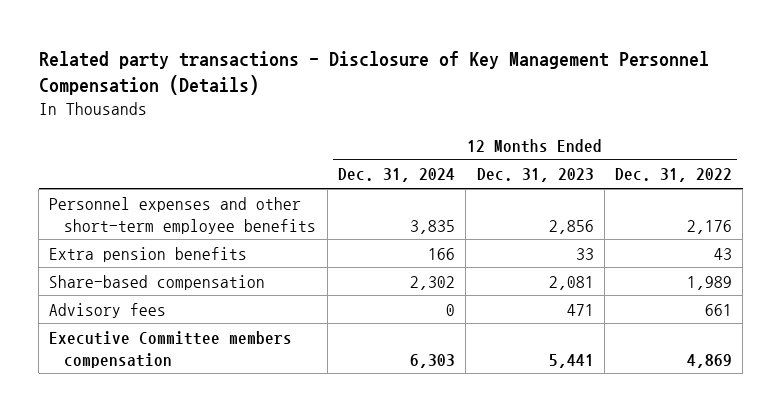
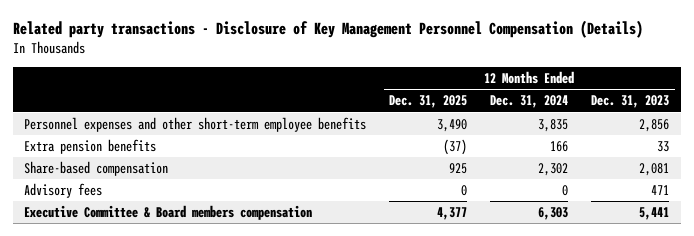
[615,168,733,183] Dec. 31, 2022 -> none
none -> [389,95,468,109] Dec. 31, 2025
[49,330,293,368] Executive Committee members compensation -> [24,204,313,220] Executive Committee & Board members compensation

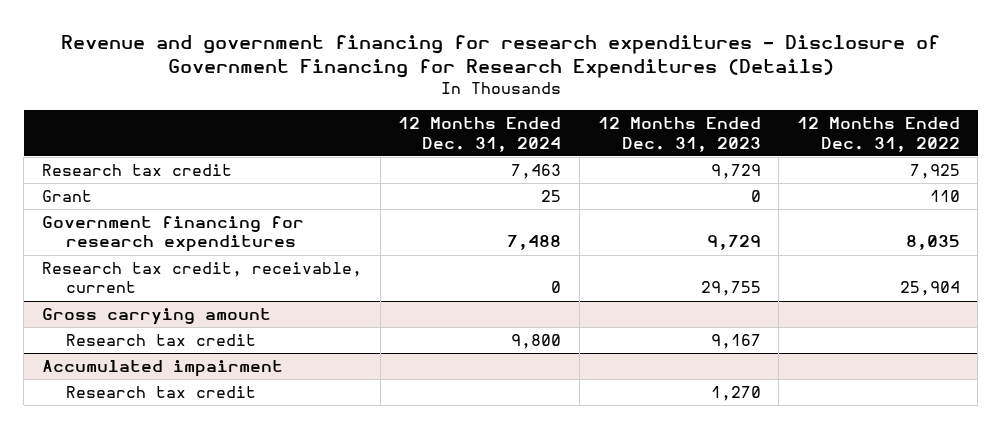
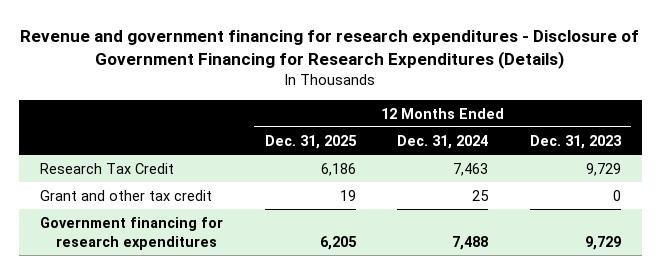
[796,117,960,152] 12 Months Ended Dec. 31, 2022 -> none
none -> [264,134,357,149] Dec. 31, 2025
[42,164,233,177] Research tax credit -> [40,162,175,174] Research Tax Credit
[42,190,93,203] Grant -> [40,189,213,201] Grant and other tax credit
[42,262,363,294] Research tax credit, receivable, current -> none
[42,308,272,326] Gross carrying amount -> none
[66,334,257,347] Research tax credit -> none
[42,360,284,378] Accumulated impairment -> none
[66,386,257,399] Research tax credit -> none

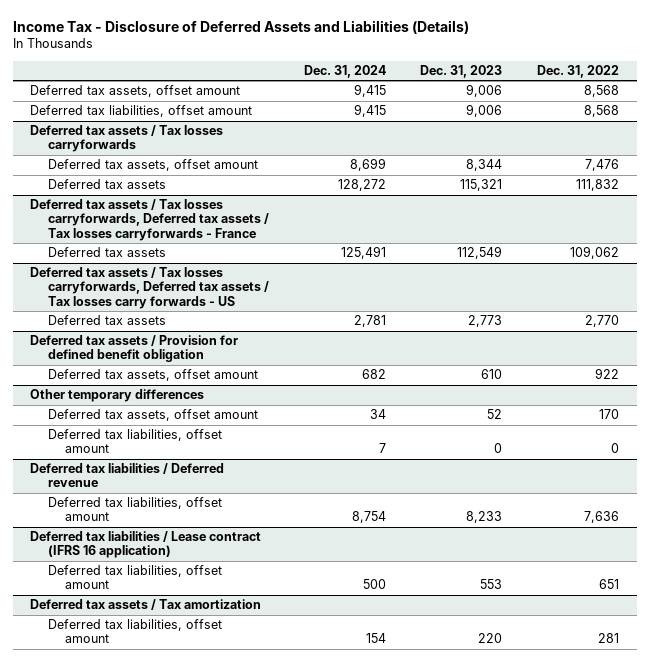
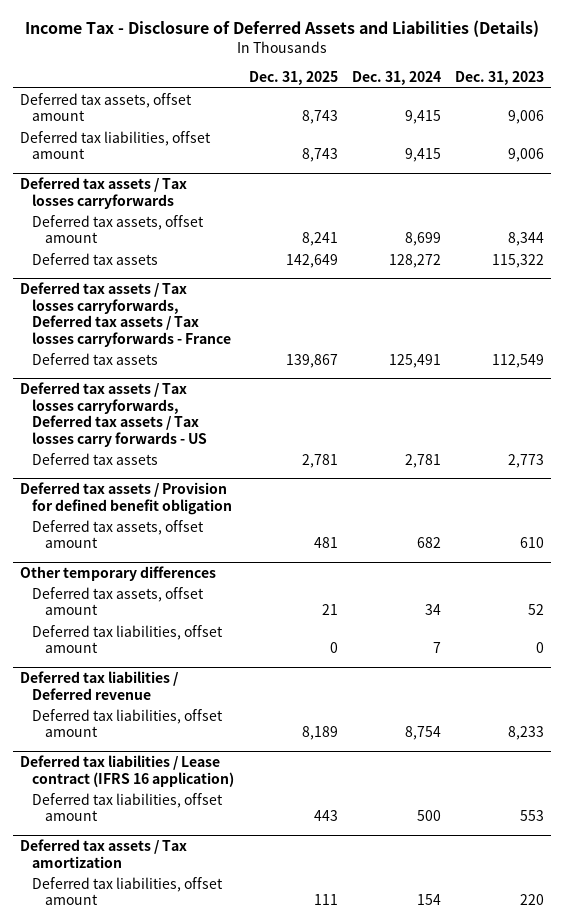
[537,64,620,78] Dec. 31, 2022 -> none
none -> [248,71,338,86] Dec. 31, 2025
[460,179,503,192] 115,321 -> [492,253,545,268] 115,322

